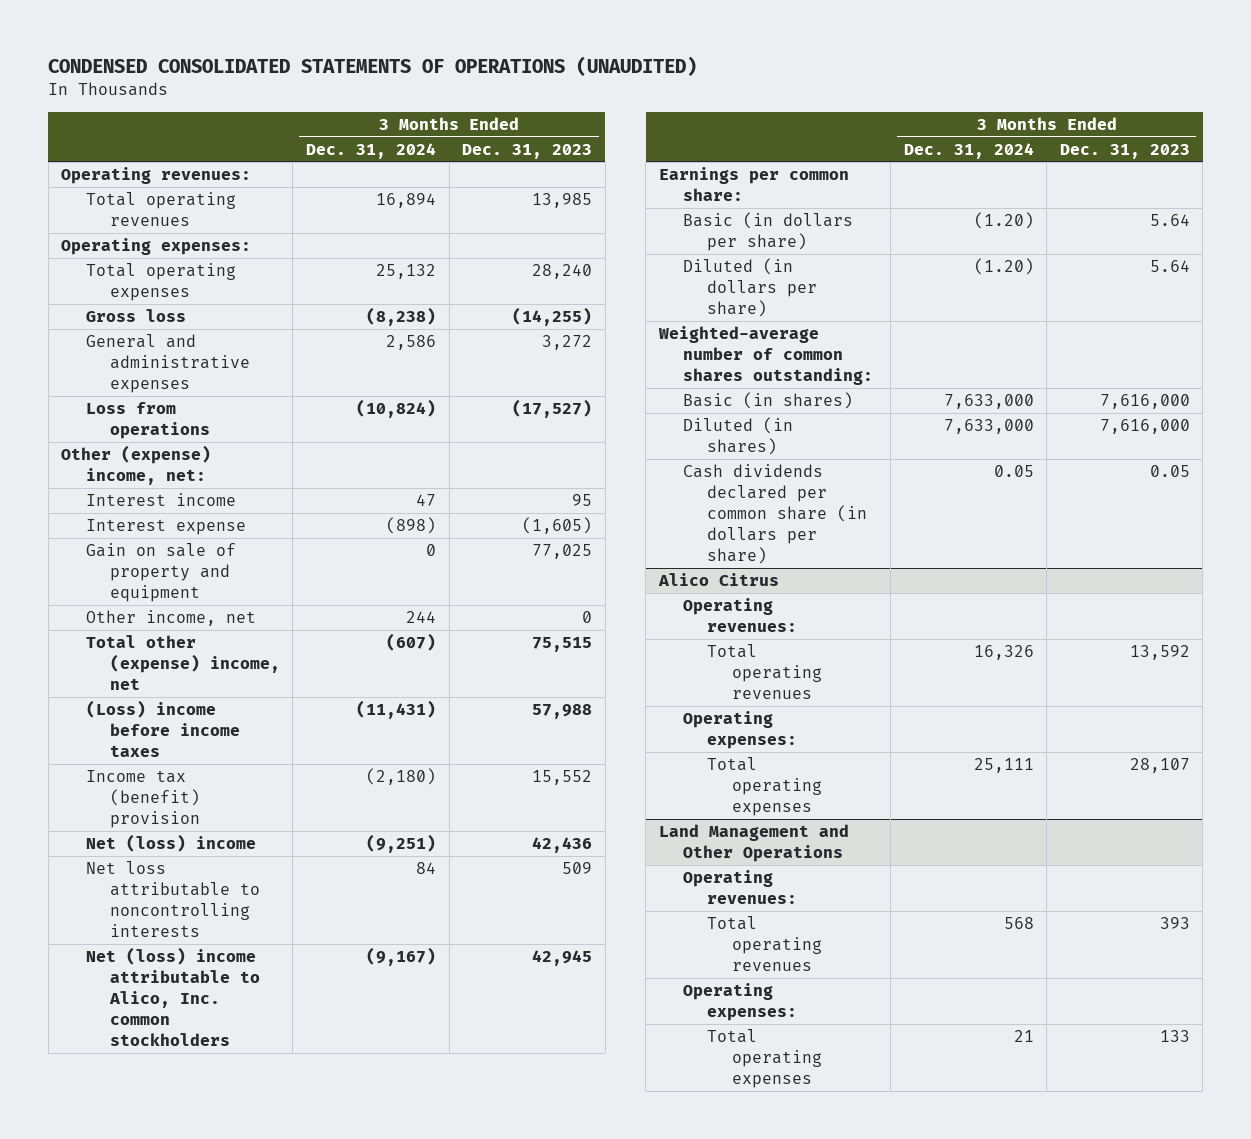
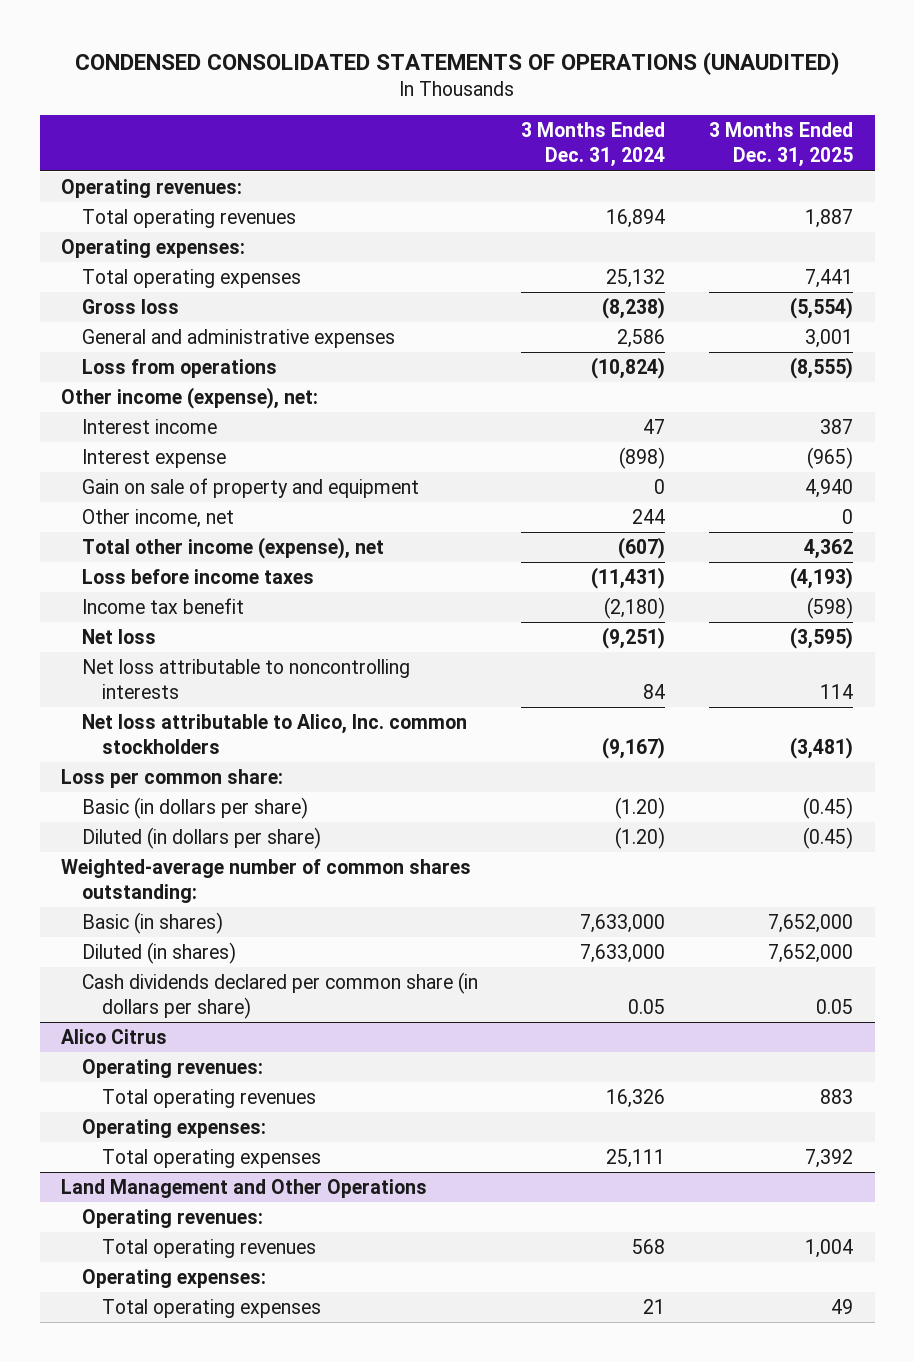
[462,143,593,159] Dec. 31, 2023 -> none
none -> [708,122,853,168] 3 Months Ended Dec. 31, 2025
[61,445,212,486] Other (expense) income, net: -> [61,387,319,410] Other income (expense), net:
[85,635,280,690] Total other (expense) income, net -> [81,537,384,560] Total other income (expense), net
[85,700,240,757] (Loss) income before income taxes -> [81,569,314,585] Loss before income taxes
[85,770,200,828] Income tax (benefit) provision -> [81,598,244,615] Income tax benefit
[85,834,256,853] Net (loss) income -> [81,629,156,645] Net loss
[85,947,260,1046] Net (loss) income attributable to Alico, Inc. common stockholders -> [81,714,467,755] Net loss attributable to Alico, Inc. common stockholders
[658,167,849,202] Earnings per common share: -> [61,769,284,789] Loss per common share:

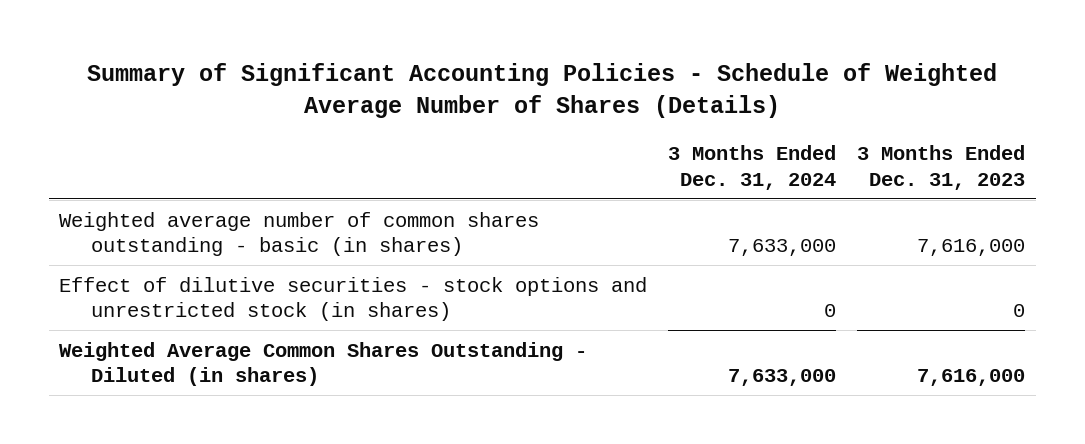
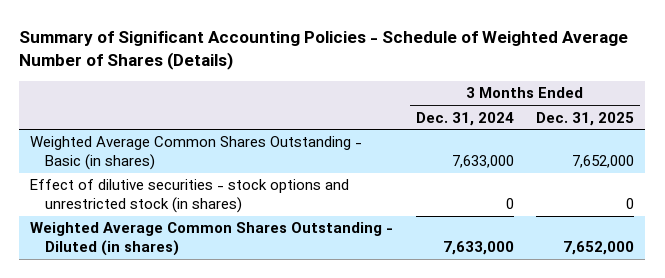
[857,145,1026,190] 3 Months Ended Dec. 31, 2023 -> none
none -> [536,111,635,126] Dec. 31, 2025
[59,211,540,257] Weighted average number of common shares outstanding - basic (in shares) -> [30,136,363,170] Weighted Average Common Shares Outstanding - Basic (in shares)

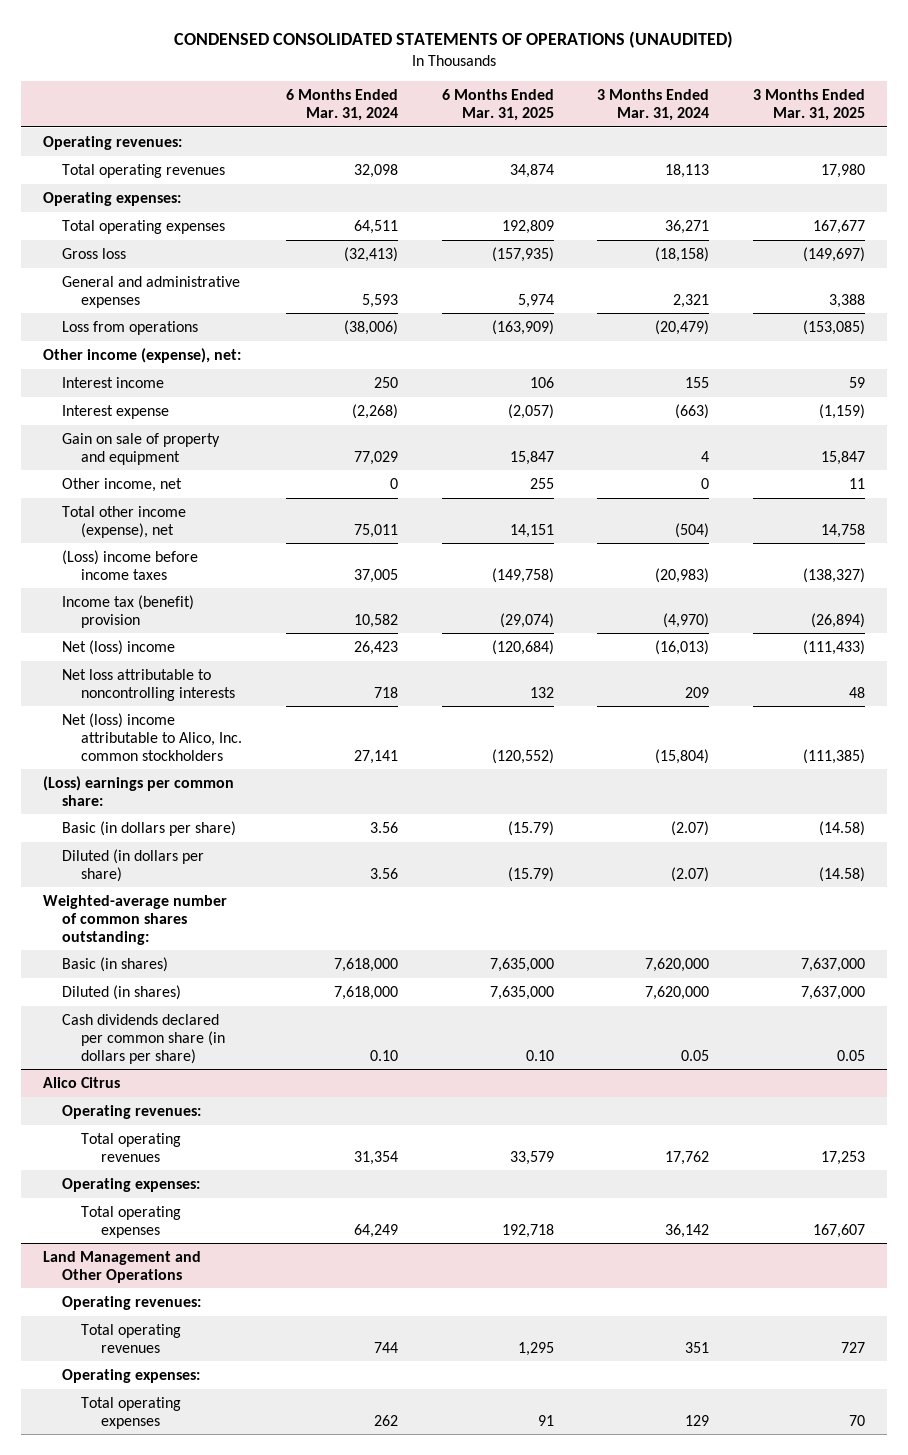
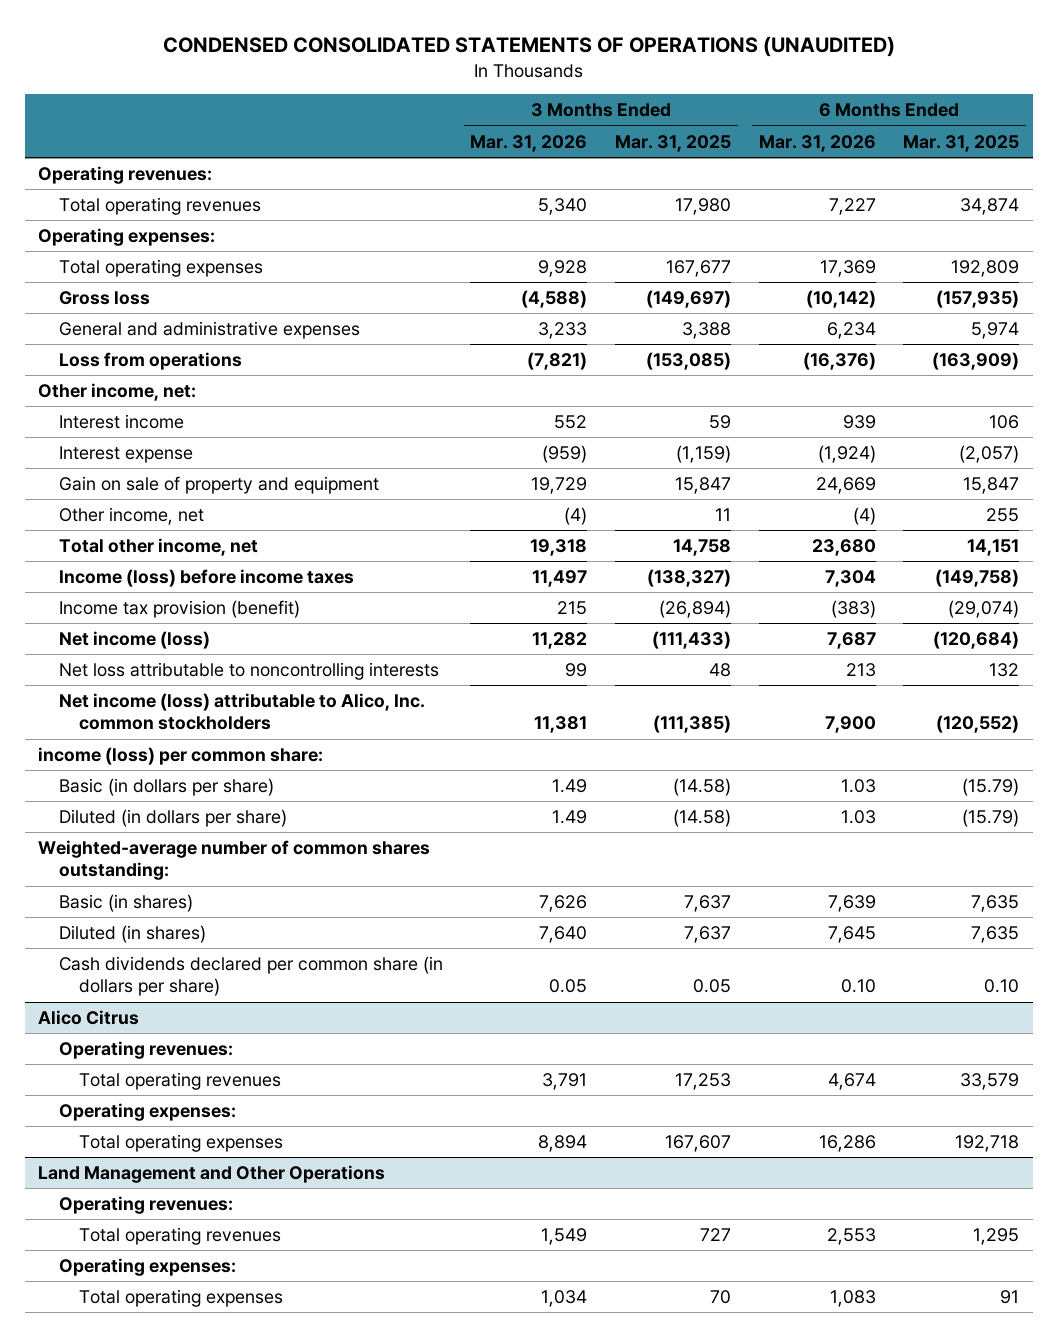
[286,89,399,122] 6 Months Ended Mar. 31, 2024 -> none
[597,89,710,122] 3 Months Ended Mar. 31, 2024 -> none
none -> [470,134,588,152] Mar. 31, 2026
none -> [758,134,876,152] Mar. 31, 2026
[43,347,242,363] Other income (expense), net: -> [38,383,197,402] Other income, net:
[62,505,187,538] Total other income (expense), net -> [58,538,258,557] Total other income, net
[62,549,199,580] (Loss) income before income taxes -> [58,569,354,588] Income (loss) before income taxes
[62,594,195,628] Income tax (benefit) provision -> [58,600,300,619] Income tax provision (benefit)
[62,639,176,655] Net (loss) income -> [58,631,210,650] Net income (loss)
[62,712,243,761] Net (loss) income attributable to Alico, Inc. common stockholders -> [58,693,425,731] Net income (loss) attributable to Alico, Inc. common stockholders
[43,775,235,806] (Loss) earnings per common share: -> [38,747,324,766] income (loss) per common share:
[489,957,554,972] 7,635,000 -> [971,895,1020,913] 7,635
[800,957,865,972] 7,637,000 -> [683,895,731,913] 7,637
[489,985,554,1000] 7,635,000 -> [971,926,1020,944] 7,635
[800,985,865,1000] 7,637,000 -> [683,926,731,944] 7,637

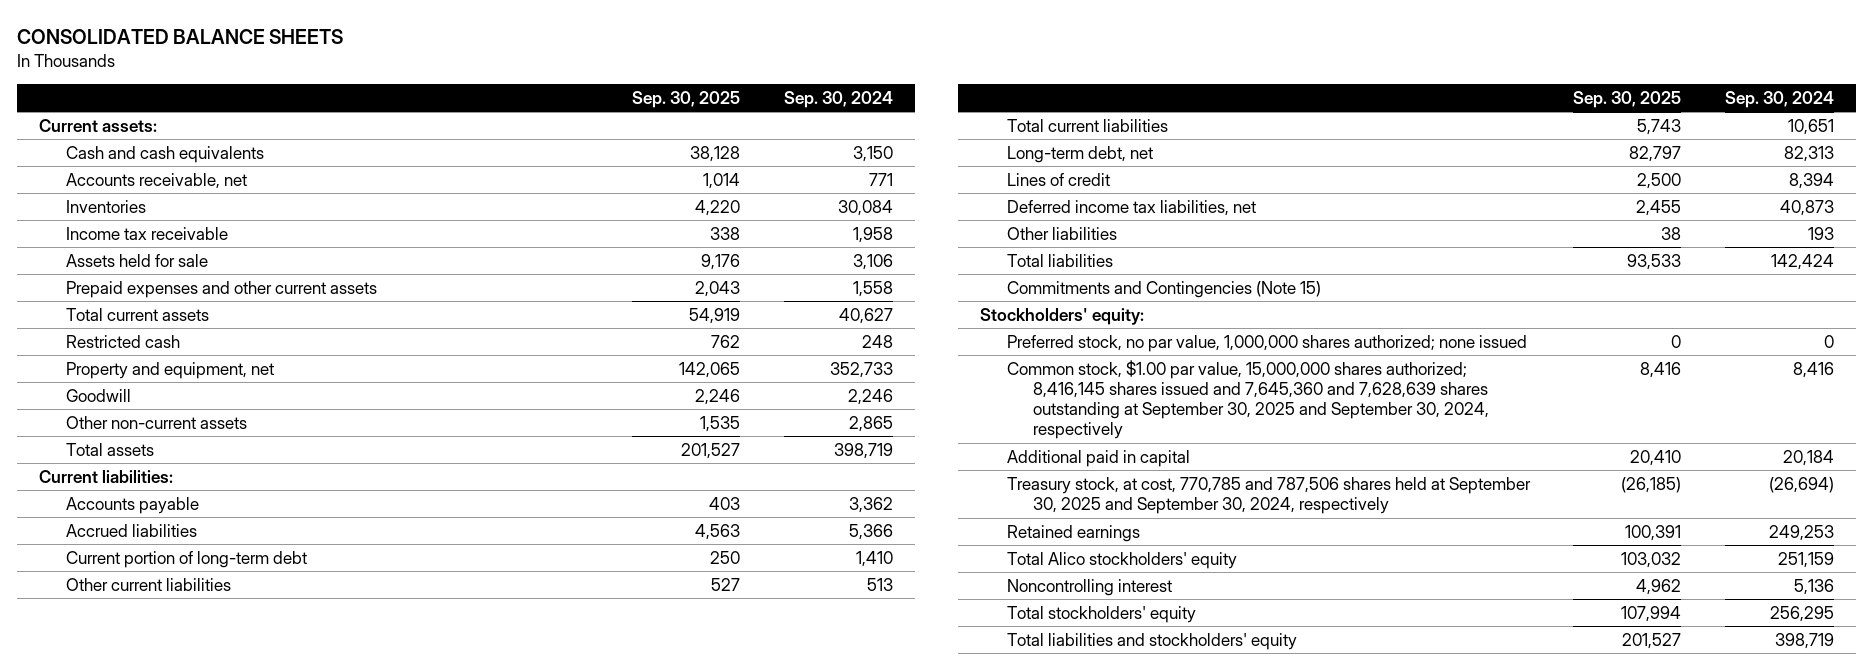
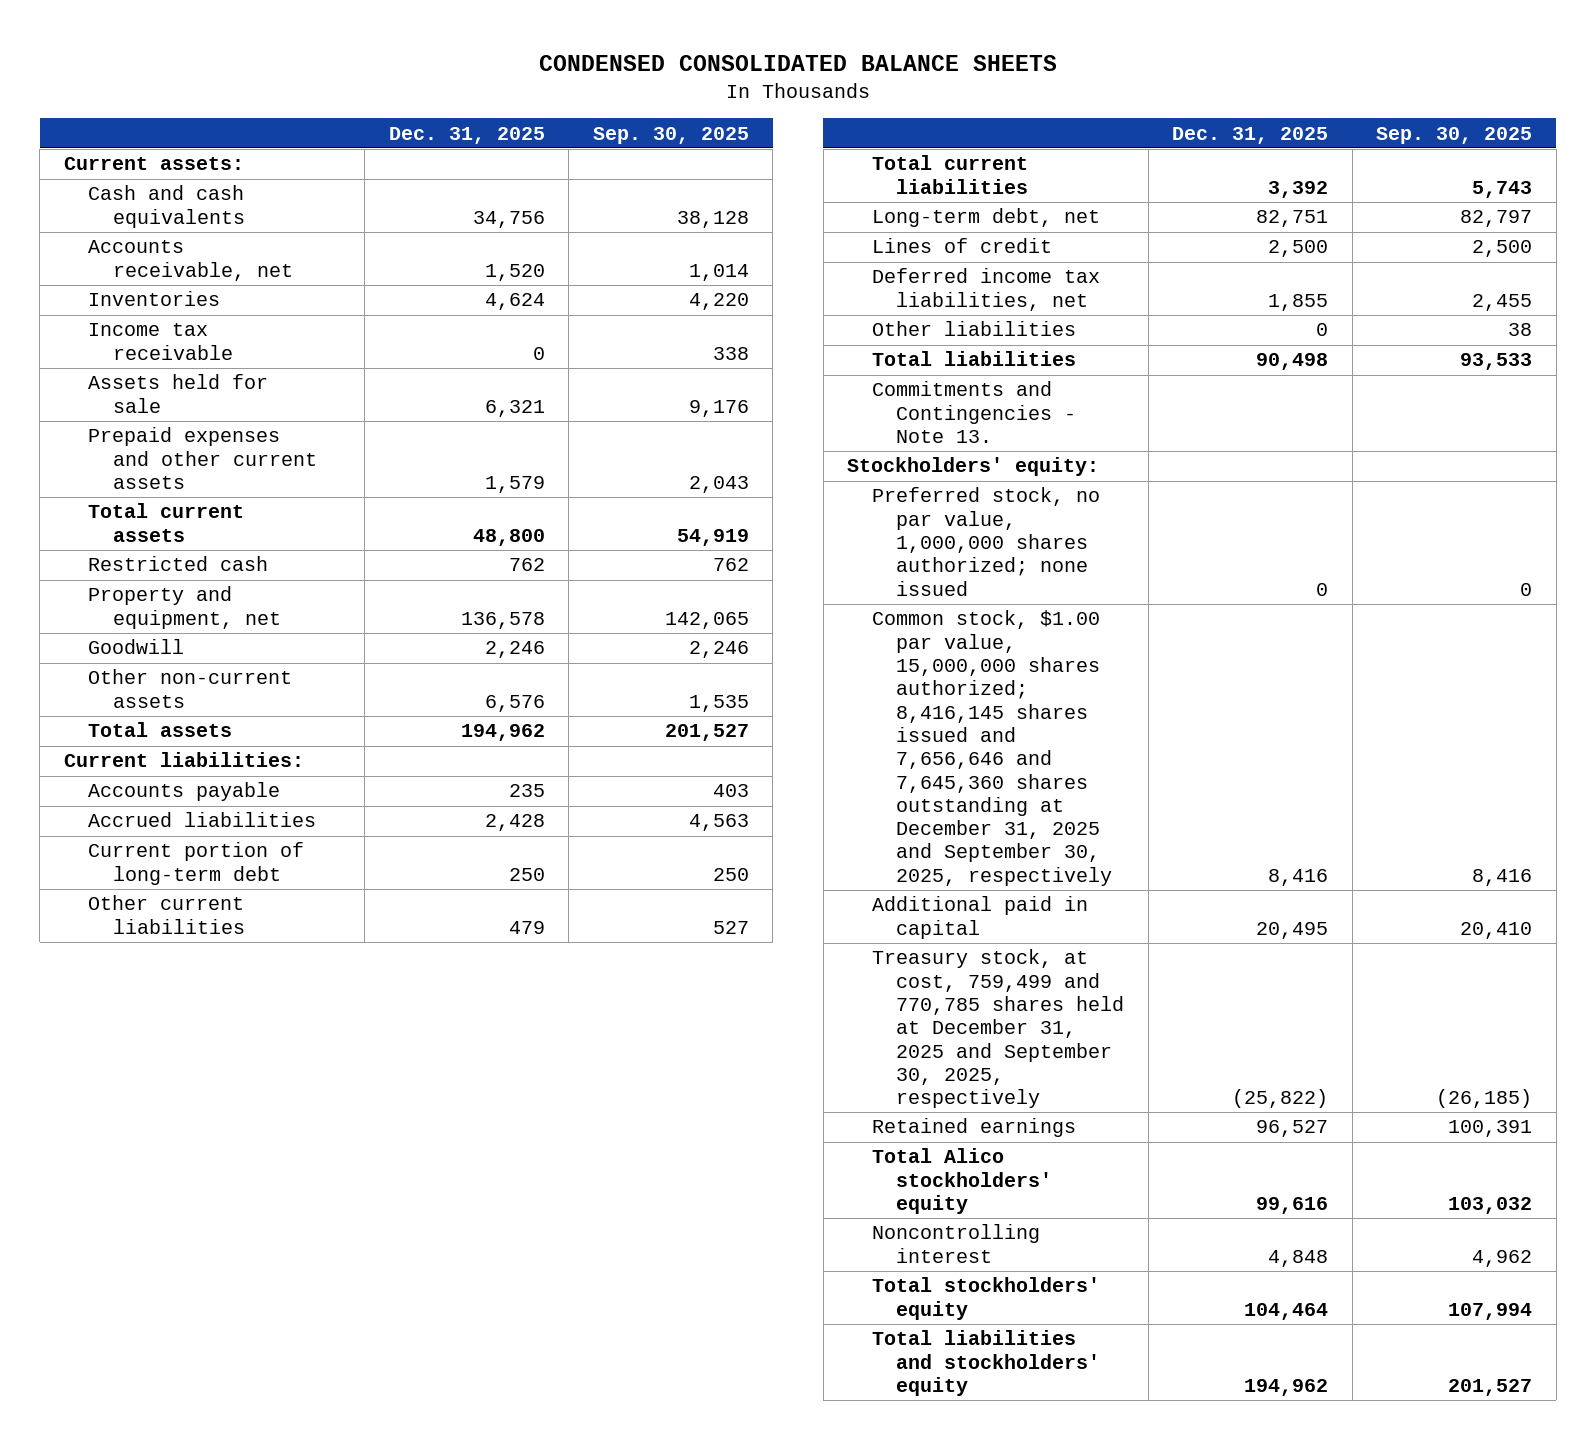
[17,28,344,44] CONSOLIDATED BALANCE SHEETS -> [539,54,1058,71] CONDENSED CONSOLIDATED BALANCE SHEETS
[784,90,894,108] Sep. 30, 2024 -> none
none -> [388,126,545,144] Dec. 31, 2025
[1006,280,1321,298] Commitments and Contingencies (Note 15) -> [871,381,1077,444] Commitments and Contingencies - Note 13.
[1006,359,1490,440] Common stock, $1.00 par value, 15,000,000 shares authorized; 8,416,145 shares issued and 7,645,360 and 7,628,639 shares outstanding at September 30, 2025 and September 30, 2024, respectively -> [871,610,1113,886] Common stock, $1.00 par value, 15,000,000 shares authorized; 8,416,145 shares issued and 7,656,646 and 7,645,360 shares outstanding at December 31, 2025 and September 30, 2025, respectively
[1006,476,1531,515] Treasury stock, at cost, 770,785 and 787,506 shares held at September 30, 2025 and September 30, 2024, respectively -> [871,949,1125,1109] Treasury stock, at cost, 759,499 and 770,785 shares held at December 31, 2025 and September 30, 2025, respectively

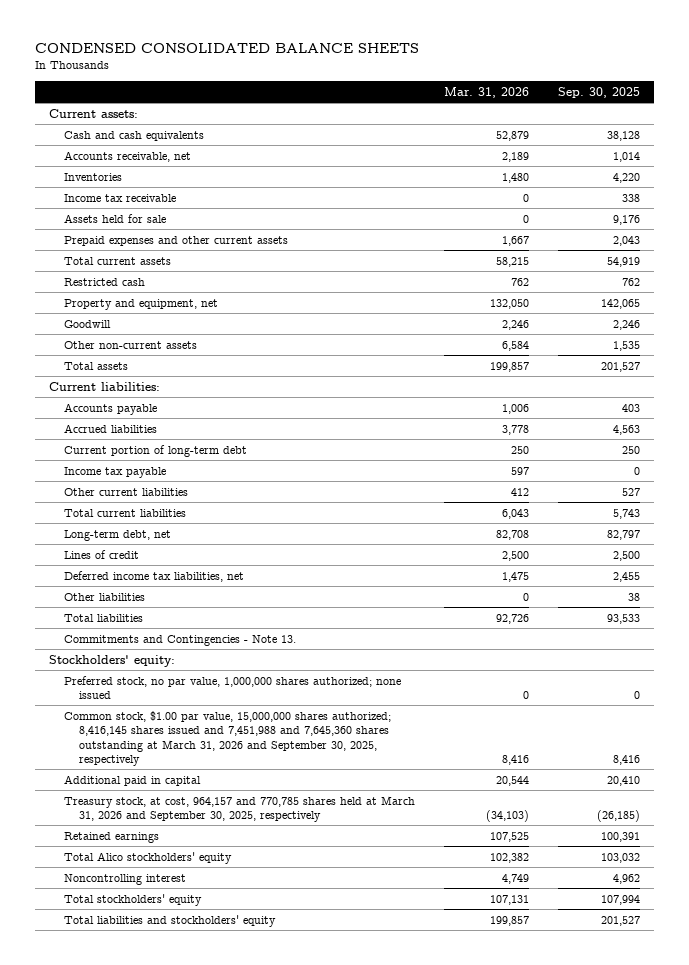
[388,126,545,144] Dec. 31, 2025 -> none
none -> [443,86,529,98] Mar. 31, 2026
none -> [63,466,166,478] Income tax payable
[871,610,1113,886] Common stock, $1.00 par value, 15,000,000 shares authorized; 8,416,145 shares issued and 7,656,646 and 7,645,360 shares outstanding at December 31, 2025 and September 30, 2025, respectively -> [63,710,391,767] Common stock, $1.00 par value, 15,000,000 shares authorized; 8,416,145 shares issued and 7,451,988 and 7,645,360 shares outstanding at March 31, 2026 and September 30, 2025, respectively
[871,949,1125,1109] Treasury stock, at cost, 759,499 and 770,785 shares held at December 31, 2025 and September 30, 2025, respectively -> [63,795,415,823] Treasury stock, at cost, 964,157 and 770,785 shares held at March 31, 2026 and September 30, 2025, respectively

